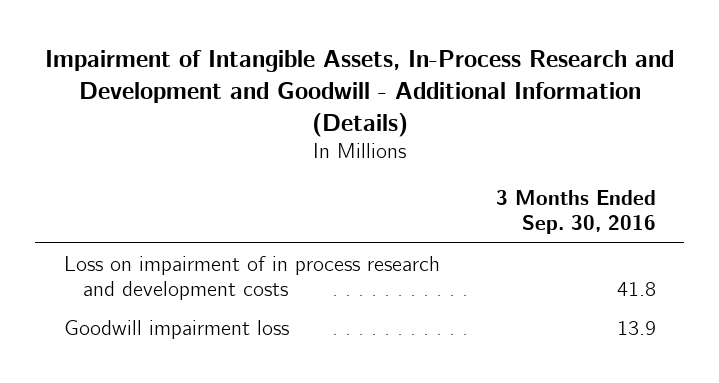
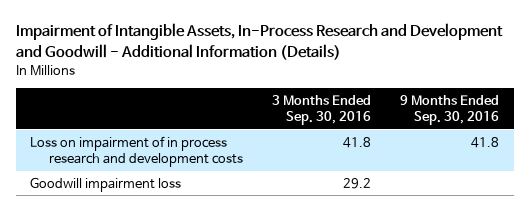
none -> [400,94,500,126] 9 Months Ended Sep. 30, 2016
[616,320,656,335] 13.9 -> [343,177,372,189] 29.2

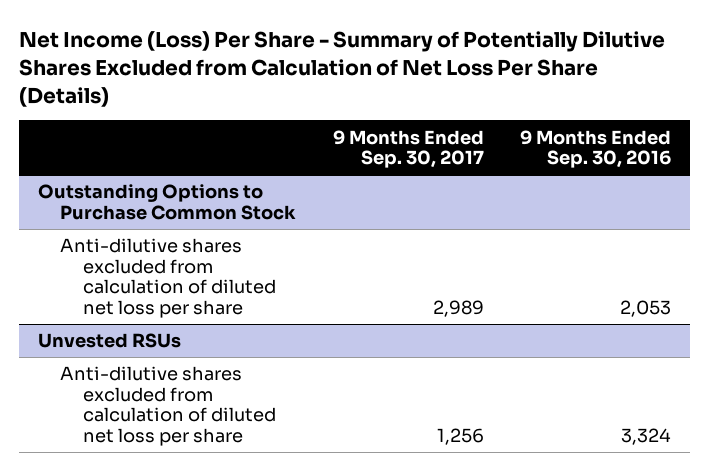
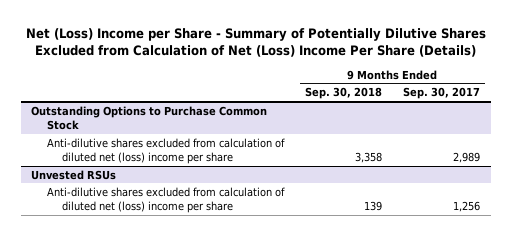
[19,31,666,107] Net Income (Loss) Per Share - Summary of Potentially Dilutive Shares Excluded from Calculation of Net Loss Per Share (Details) -> [25,27,486,58] Net (Loss) Income per Share - Summary of Potentially Dilutive Shares Excluded from Calculation of Net (Loss) Income Per Share (Details)
[520,129,672,169] 9 Months Ended Sep. 30, 2016 -> none
none -> [304,87,382,100] Sep. 30, 2018
[60,238,276,318] Anti-dilutive shares excluded from calculation of diluted net loss per share -> [46,137,285,164] Anti-dilutive shares excluded from calculation of diluted net (loss) income per share
[60,366,276,446] Anti-dilutive shares excluded from calculation of diluted net loss per share -> [46,186,285,213] Anti-dilutive shares excluded from calculation of diluted net (loss) income per share

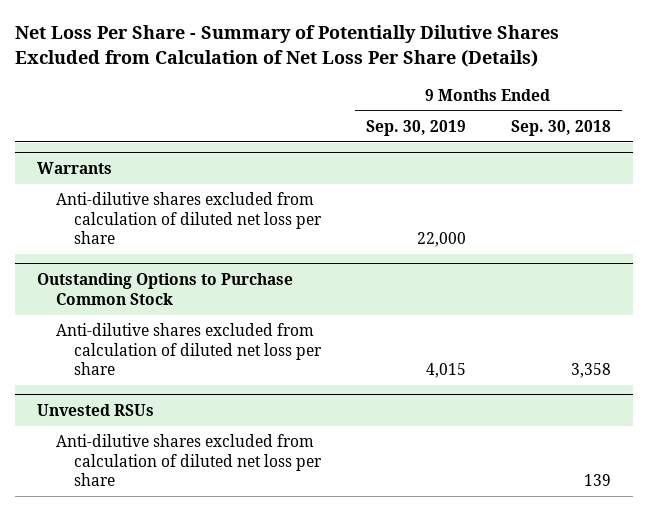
[25,27,486,58] Net (Loss) Income per Share - Summary of Potentially Dilutive Shares Excluded from Calculation of Net (Loss) Income Per Share (Details) -> [14,25,559,67] Net Loss Per Share - Summary of Potentially Dilutive Shares Excluded from Calculation of Net Loss Per Share (Details)
[403,87,481,100] Sep. 30, 2017 -> none
none -> [365,119,466,136] Sep. 30, 2019
none -> [37,162,113,175] Warrants
none -> [55,192,322,245] Anti-dilutive shares excluded from calculation of diluted net loss per share
[46,137,285,164] Anti-dilutive shares excluded from calculation of diluted net (loss) income per share -> [55,323,322,376] Anti-dilutive shares excluded from calculation of diluted net loss per share
[46,186,285,213] Anti-dilutive shares excluded from calculation of diluted net (loss) income per share -> [55,434,322,487] Anti-dilutive shares excluded from calculation of diluted net loss per share

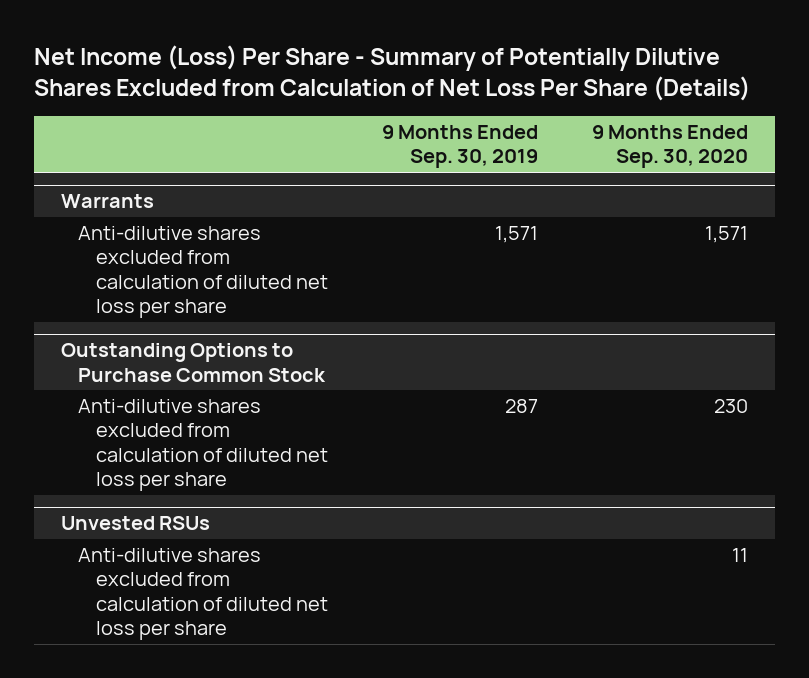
[14,25,559,67] Net Loss Per Share - Summary of Potentially Dilutive Shares Excluded from Calculation of Net Loss Per Share (Details) -> [33,44,750,101] Net Income (Loss) Per Share - Summary of Potentially Dilutive Shares Excluded from Calculation of Net Loss Per Share (Details)
[510,119,611,136] Sep. 30, 2018 -> none
none -> [591,125,748,169] 9 Months Ended Sep. 30, 2020
[416,232,466,248] 22,000 -> [494,226,538,244] 1,571
[425,363,466,379] 4,015 -> [504,399,538,414] 287

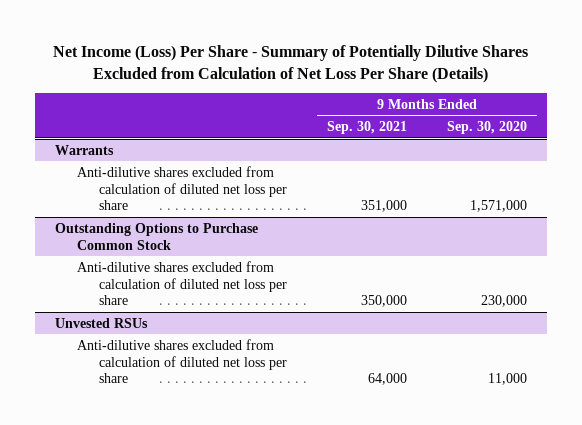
[381,125,538,169] 9 Months Ended Sep. 30, 2019 -> none
none -> [326,121,407,135] Sep. 30, 2021
[704,226,748,244] 1,571 -> [469,200,527,213] 1,571,000
[713,399,748,414] 230 -> [480,295,527,308] 230,000
[731,548,748,563] 11 -> [487,373,527,386] 11,000

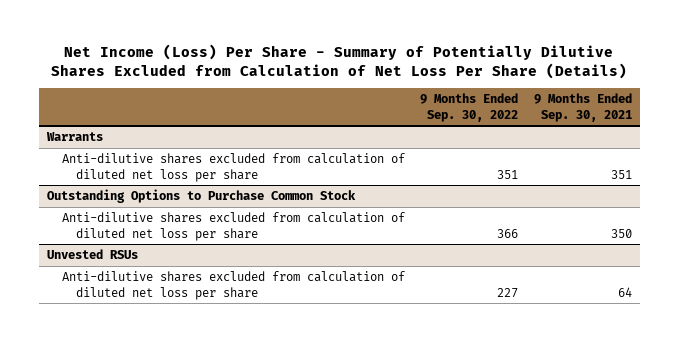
[446,121,527,135] Sep. 30, 2020 -> none
none -> [420,93,519,122] 9 Months Ended Sep. 30, 2022
[360,200,407,213] 351,000 -> [610,169,632,179] 351
[360,295,407,308] 350,000 -> [610,228,632,238] 350
[367,373,407,386] 64,000 -> [617,286,632,297] 64

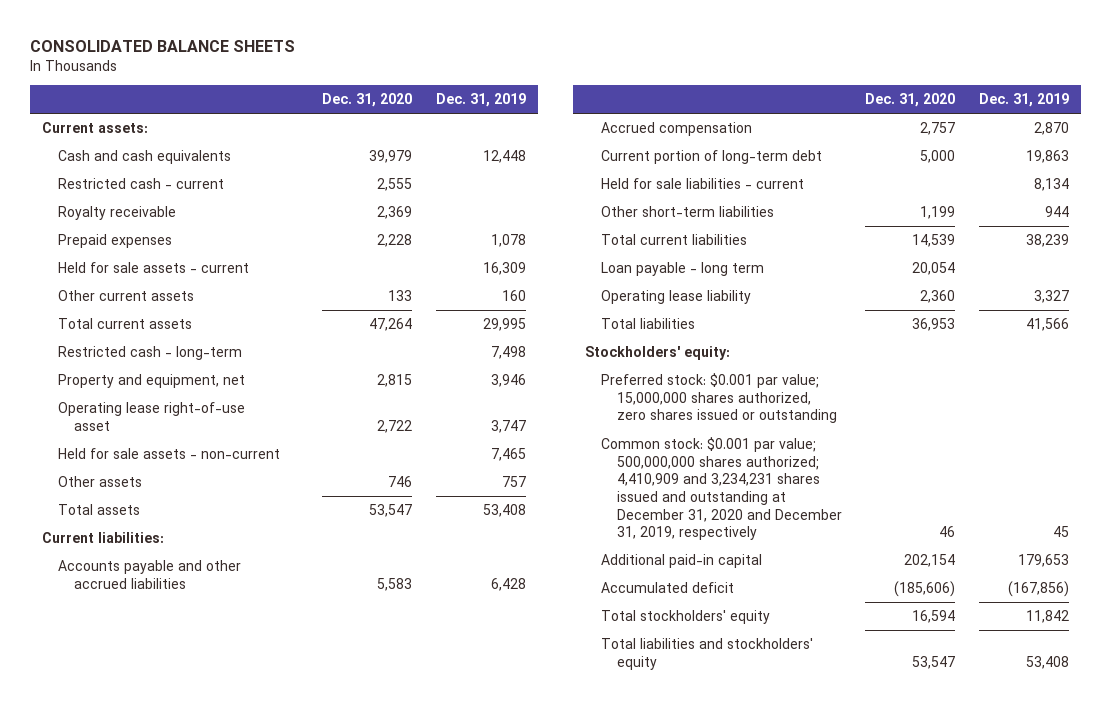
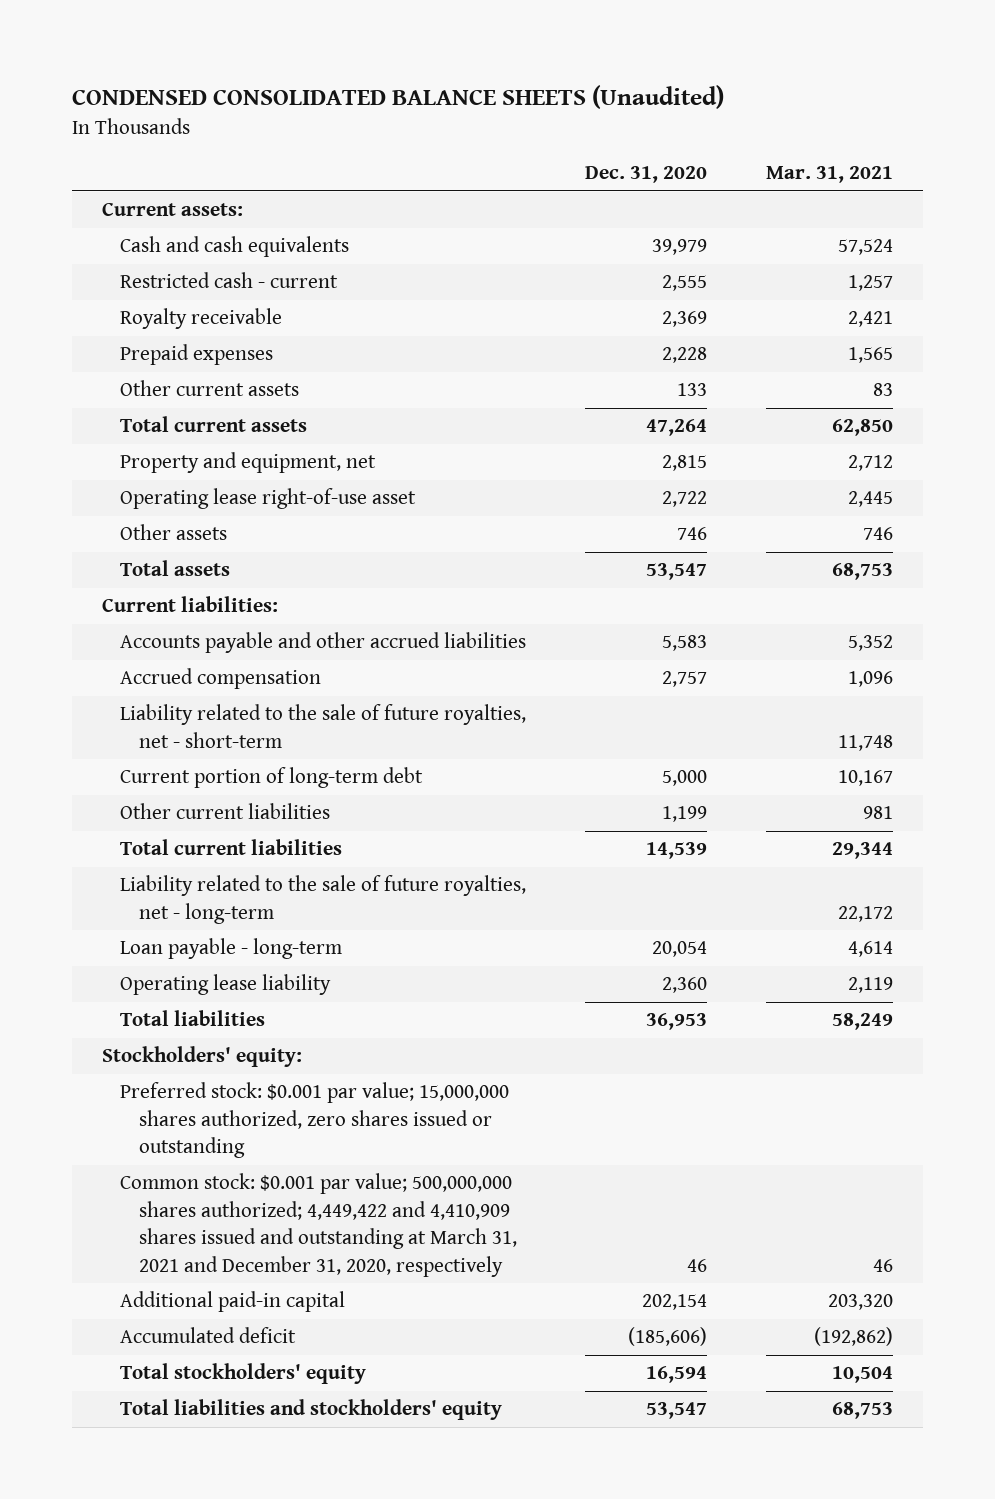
[30,39,296,52] CONSOLIDATED BALANCE SHEETS -> [72,85,725,110] CONDENSED CONSOLIDATED BALANCE SHEETS (Unaudited)
[436,93,527,108] Dec. 31, 2019 -> none
none -> [766,166,894,184] Mar. 31, 2021
[57,262,249,274] Held for sale assets - current -> none
[57,346,242,361] Restricted cash - long-term -> none
[57,448,280,460] Held for sale assets - non-current -> none
none -> [120,704,527,748] Liability related to the sale of future royalties, net - short-term
[600,178,804,190] Held for sale liabilities - current -> none
[600,206,774,218] Other short-term liabilities -> [120,803,331,820] Other current liabilities
none -> [120,875,527,924] Liability related to the sale of future royalties, net - long-term
[600,262,764,277] Loan payable - long term -> [120,938,343,960] Loan payable - long-term
[600,437,842,541] Common stock: $0.001 par value; 500,000,000 shares authorized; 4,410,909 and 3,234,231 shares issued and outstanding at December 31, 2020 and December 31, 2019, respectively -> [120,1173,517,1278] Common stock: $0.001 par value; 500,000,000 shares authorized; 4,449,422 and 4,410,909 shares issued and outstanding at March 31, 2021 and December 31, 2020, respectively

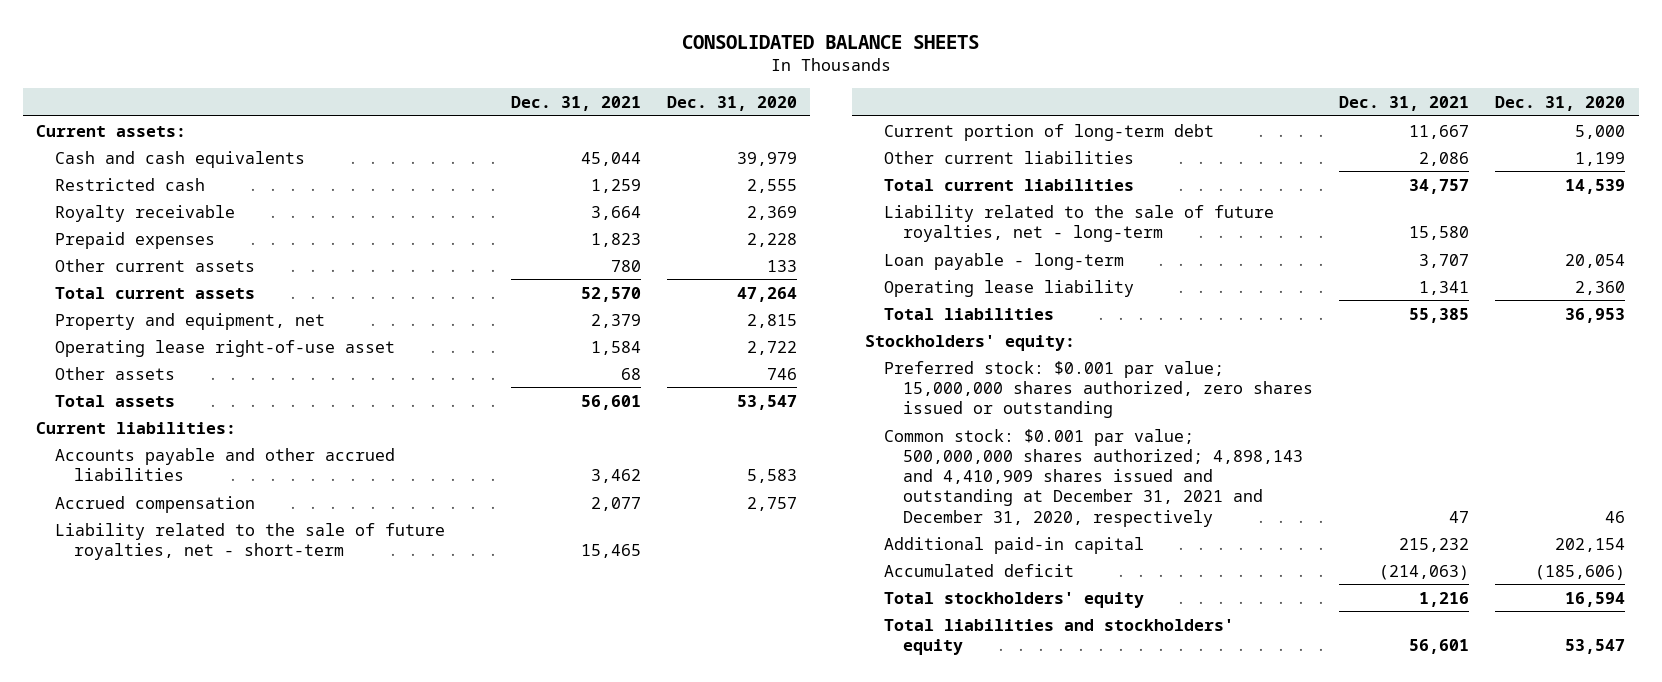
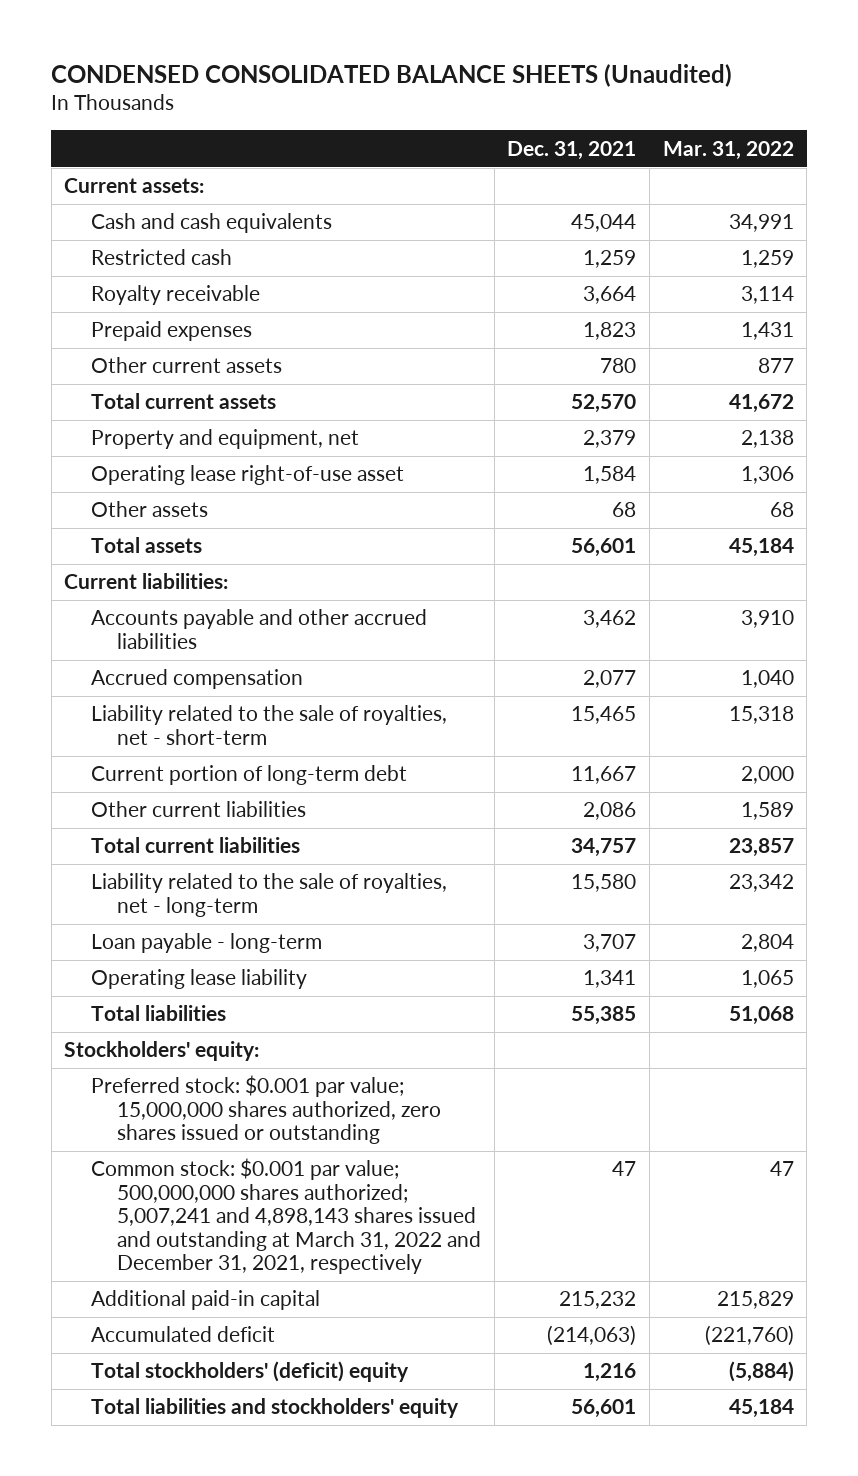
[681,35,979,50] CONSOLIDATED BALANCE SHEETS -> [51,63,733,87] CONDENSED CONSOLIDATED BALANCE SHEETS (Unaudited)
[666,95,797,111] Dec. 31, 2020 -> none
none -> [662,140,794,160] Mar. 31, 2022
[55,522,446,560] Liability related to the sale of future royalties, net - short-term -> [90,705,447,745] Liability related to the sale of royalties, net - short-term
[883,204,1274,242] Liability related to the sale of future royalties, net - long-term -> [90,873,447,917] Liability related to the sale of royalties, net - long-term
[883,428,1303,527] Common stock: $0.001 par value; 500,000,000 shares authorized; 4,898,143 and 4,410,909 shares issued and outstanding at December 31, 2021 and December 31, 2020, respectively -> [90,1158,481,1275] Common stock: $0.001 par value; 500,000,000 shares authorized; 5,007,241 and 4,898,143 shares issued and outstanding at March 31, 2022 and December 31, 2021, respectively
[883,591,1144,608] Total stockholders' equity -> [90,1361,409,1383] Total stockholders' (deficit) equity

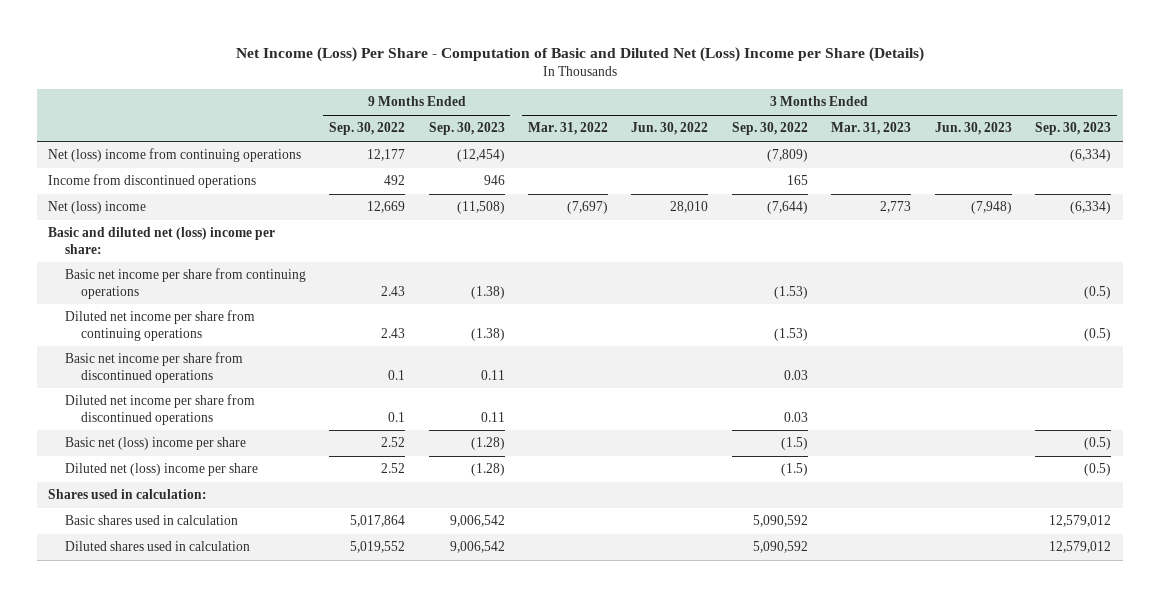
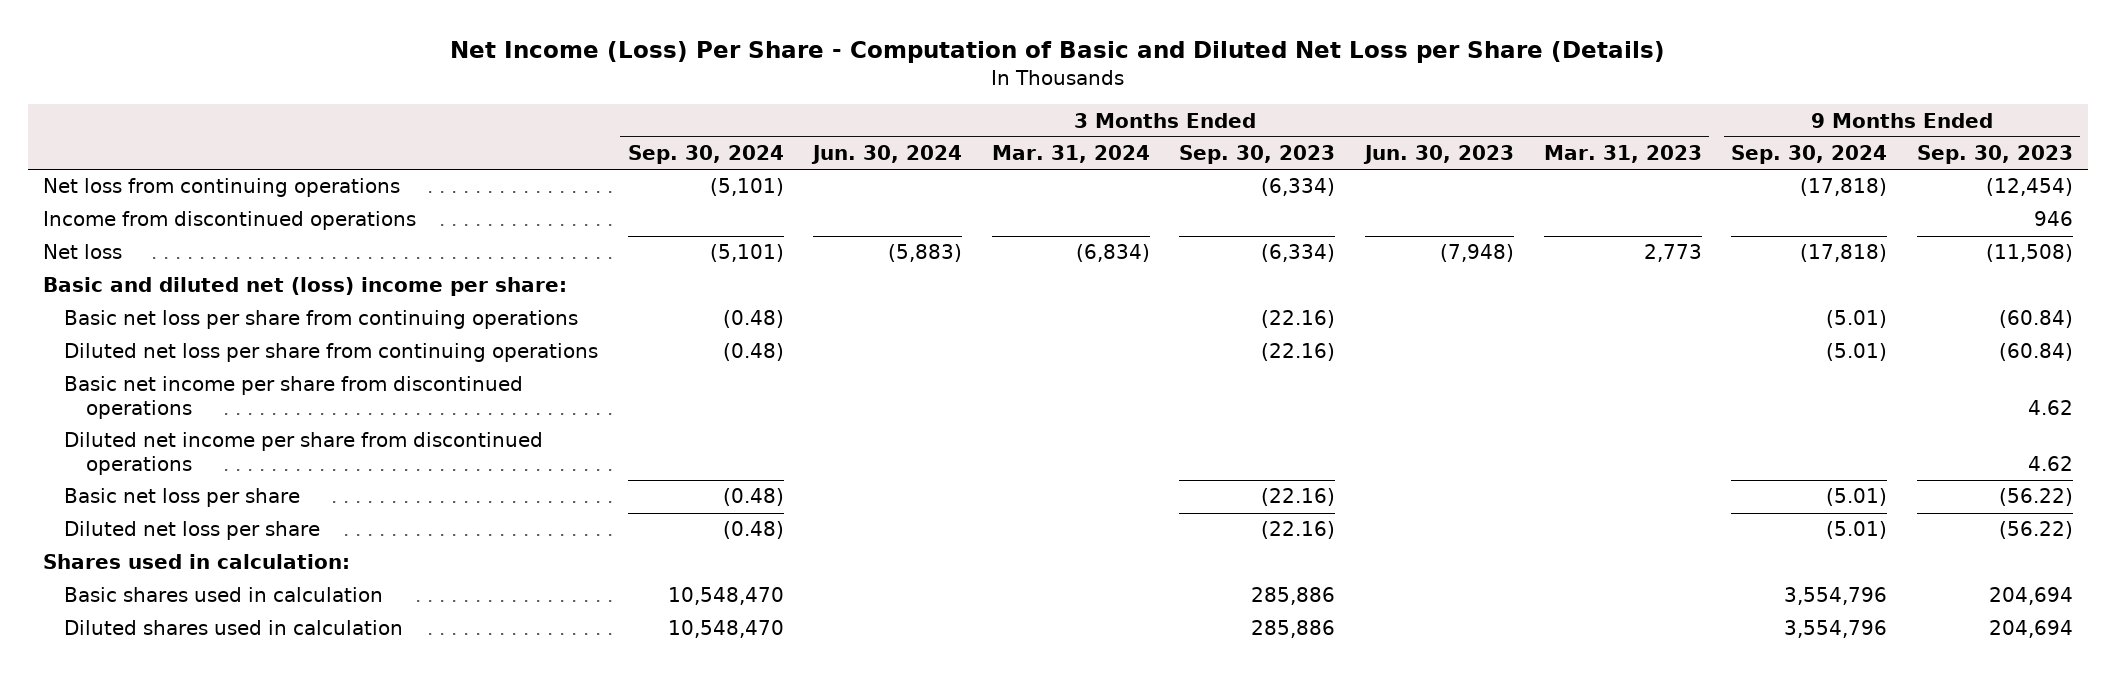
[235,46,924,62] Net Income (Loss) Per Share - Computation of Basic and Diluted Net (Loss) Income per Share (Details) -> [449,41,1665,64] Net Income (Loss) Per Share - Computation of Basic and Diluted Net Loss per Share (Details)
[329,122,406,136] Sep. 30, 2022 -> none
[527,122,608,136] Mar. 31, 2022 -> none
[631,122,709,136] Jun. 30, 2022 -> none
[731,122,808,136] Sep. 30, 2022 -> none
none -> [627,145,784,165] Sep. 30, 2024
none -> [811,145,963,165] Jun. 30, 2024
none -> [991,145,1150,164] Mar. 31, 2024
none -> [1731,145,1888,165] Sep. 30, 2024
[48,148,302,163] Net (loss) income from continuing operations -> [42,178,400,198] Net loss from continuing operations
[48,201,147,215] Net (loss) income -> [42,244,122,260] Net loss
[64,268,306,299] Basic net income per share from continuing operations -> [64,310,579,330] Basic net loss per share from continuing operations
[470,285,505,299] (1.38) -> [1998,310,2073,329] (60.84)
[1083,285,1111,299] (0.5) -> [1261,310,1336,329] (22.16)
[64,310,255,341] Diluted net income per share from continuing operations -> [64,343,599,363] Diluted net loss per share from continuing operations
[470,327,505,341] (1.38) -> [1998,343,2073,362] (60.84)
[1083,327,1111,341] (0.5) -> [1261,343,1336,362] (22.16)
[480,369,505,380] 0.11 -> [2027,399,2073,415] 4.62
[480,411,505,422] 0.11 -> [2027,455,2073,471] 4.62
[64,437,246,451] Basic net (loss) income per share -> [64,488,301,508] Basic net loss per share
[470,437,505,451] (1.28) -> [1998,488,2073,507] (56.22)
[1083,437,1111,451] (0.5) -> [1261,488,1336,507] (22.16)
[64,463,258,477] Diluted net (loss) income per share -> [64,521,321,541] Diluted net loss per share
[470,463,505,477] (1.28) -> [1998,521,2073,540] (56.22)
[1083,463,1111,477] (0.5) -> [1261,521,1336,540] (22.16)
[449,515,505,528] 9,006,542 -> [1988,587,2073,606] 204,694
[1048,515,1111,528] 12,579,012 -> [1251,587,1336,606] 285,886
[449,541,505,554] 9,006,542 -> [1988,620,2073,639] 204,694
[1048,541,1111,554] 12,579,012 -> [1251,620,1336,639] 285,886

